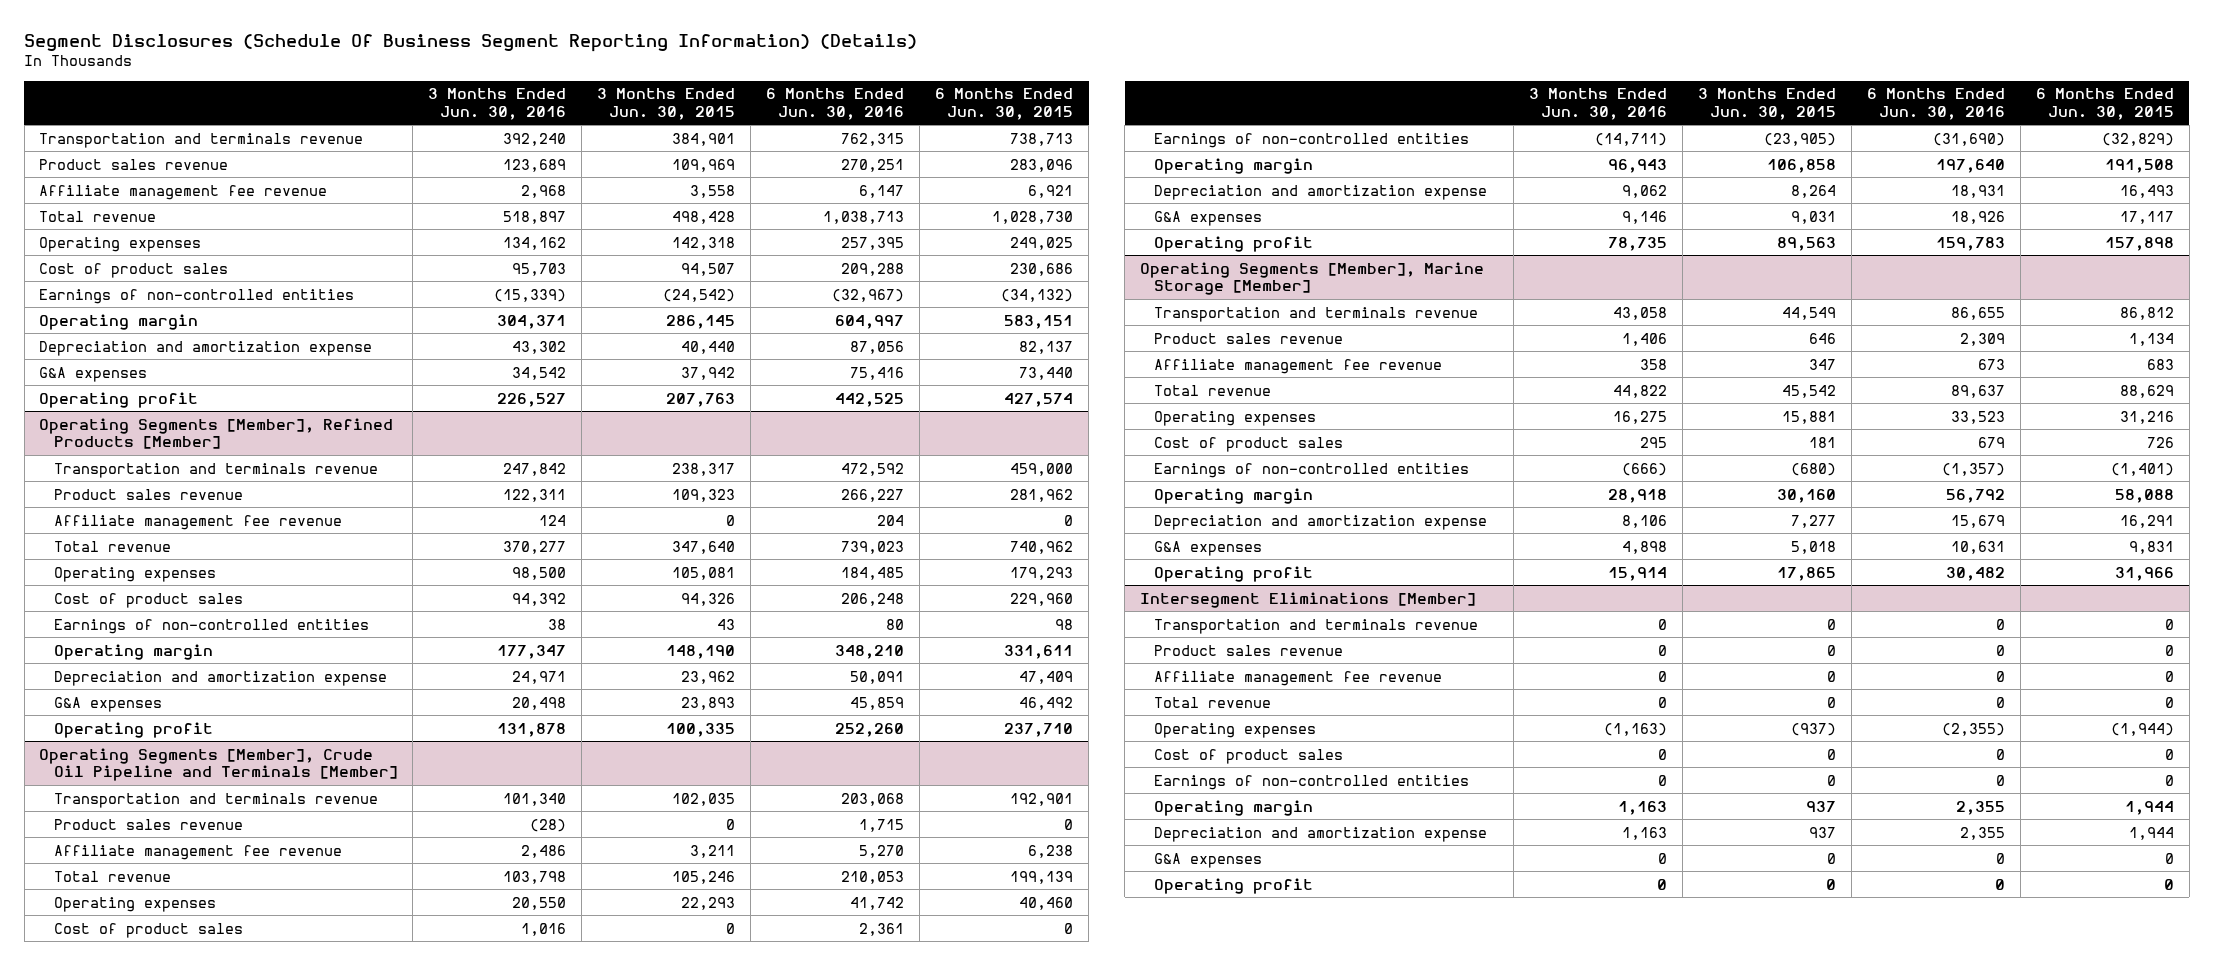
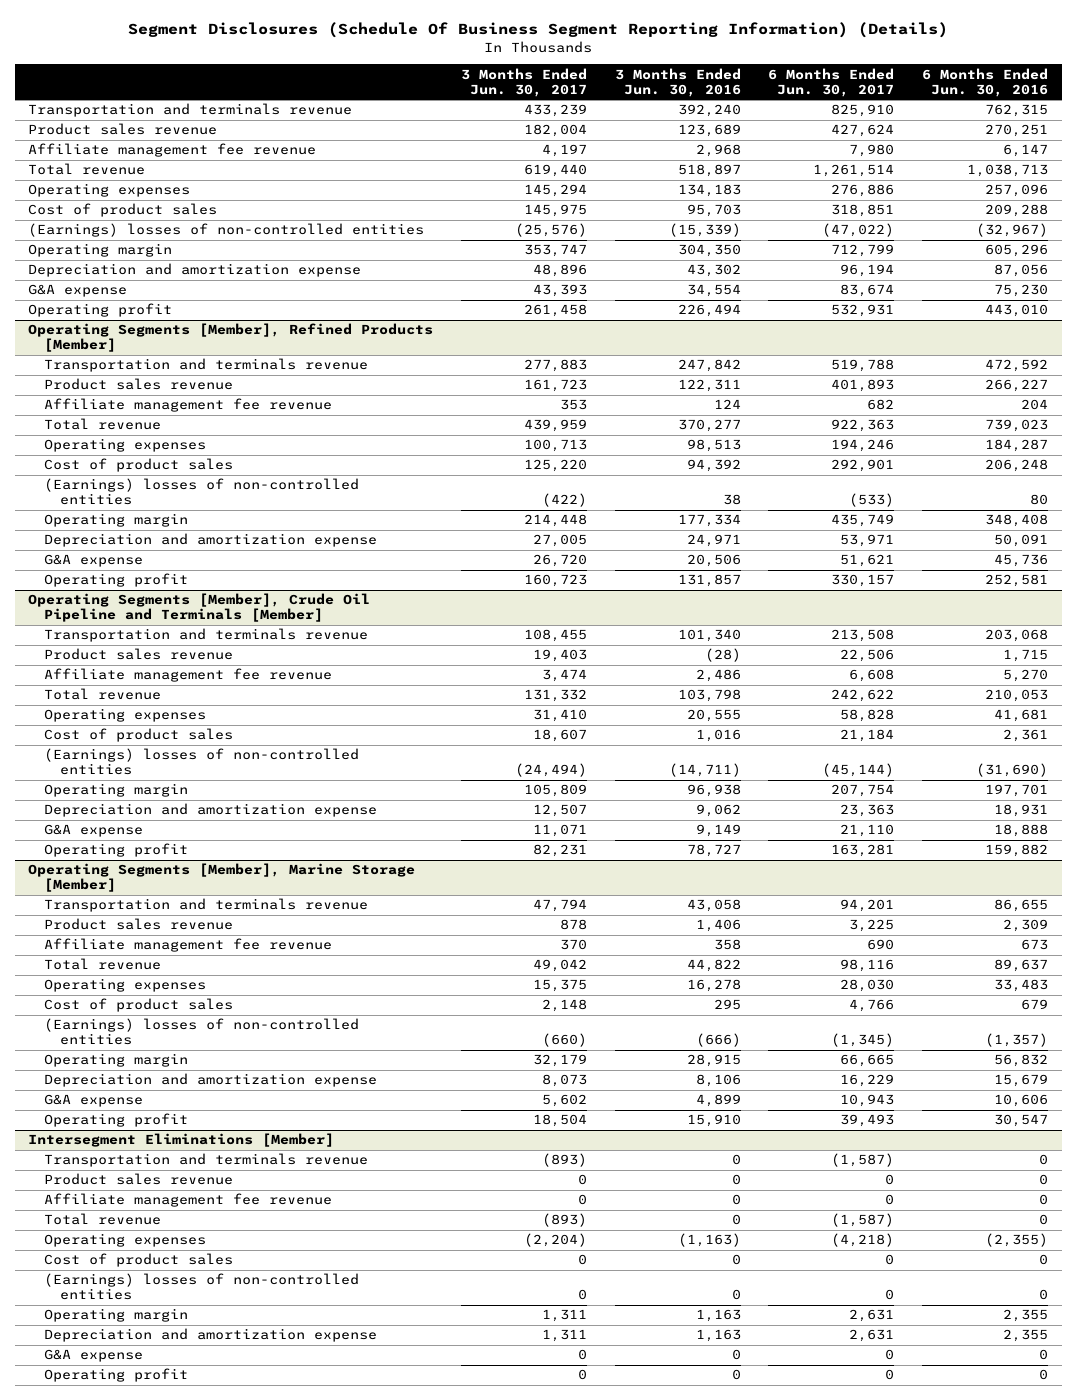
[597,88,736,120] 3 Months Ended Jun. 30, 2015 -> none
[935,88,1074,120] 6 Months Ended Jun. 30, 2015 -> none
none -> [460,67,587,97] 3 Months Ended Jun. 30, 2017
none -> [768,67,895,97] 6 Months Ended Jun. 30, 2017
[503,236,567,250] 134,162 -> [677,184,741,198] 134,183
[841,236,905,250] 257,395 -> [984,184,1048,198] 257,096
[39,288,355,304] Earnings of non-controlled entities -> [28,223,425,238] (Earnings) losses of non-controlled entities
[497,314,567,329] 304,371 -> [677,244,741,258] 304,350
[835,314,905,329] 604,997 -> [984,244,1048,258] 605,296
[39,366,148,382] G&A expenses -> [28,284,128,298] G&A expense
[512,366,567,380] 34,542 -> [686,284,741,298] 34,554
[850,366,905,380] 75,416 -> [993,284,1048,298] 75,230
[497,392,567,407] 226,527 -> [677,304,741,318] 226,494
[835,392,905,407] 442,525 -> [984,304,1048,318] 443,010
[512,566,567,580] 98,500 -> [686,439,741,453] 98,513
[841,566,905,580] 184,485 -> [984,439,1048,453] 184,287
[53,618,369,634] Earnings of non-controlled entities -> [44,478,360,506] (Earnings) losses of non-controlled entities
[497,644,567,659] 177,347 -> [677,514,741,528] 177,334
[835,644,905,659] 348,210 -> [984,514,1048,528] 348,408
[53,696,162,712] G&A expenses -> [44,554,144,568] G&A expense
[512,696,567,710] 20,498 -> [686,554,741,568] 20,506
[850,696,905,710] 45,859 -> [993,554,1048,568] 45,736
[497,722,567,737] 131,878 -> [677,574,741,588] 131,857
[835,722,905,737] 252,260 -> [984,574,1048,588] 252,581
[512,896,567,910] 20,550 -> [686,709,741,723] 20,555
[850,896,905,910] 41,742 -> [993,709,1048,723] 41,681
[1154,132,1470,148] Earnings of non-controlled entities -> [44,748,360,776] (Earnings) losses of non-controlled entities
[1608,158,1668,173] 96,943 -> [686,784,741,798] 96,938
[1935,158,2005,173] 197,640 -> [984,784,1048,798] 197,701
[1154,210,1263,226] G&A expenses -> [44,824,144,838] G&A expense
[1622,210,1668,224] 9,146 -> [695,824,741,838] 9,149
[1950,210,2005,224] 18,926 -> [993,824,1048,838] 18,888
[1608,236,1668,251] 78,735 -> [686,844,741,858] 78,727
[1935,236,2005,251] 159,783 -> [984,844,1048,858] 159,882
[1613,410,1668,424] 16,275 -> [686,979,741,993] 16,278
[1950,410,2005,424] 33,523 -> [993,979,1048,993] 33,483
[1154,462,1470,478] Earnings of non-controlled entities -> [44,1018,360,1046] (Earnings) losses of non-controlled entities
[1608,488,1668,503] 28,918 -> [686,1054,741,1068] 28,915
[1945,488,2005,503] 56,792 -> [993,1054,1048,1068] 56,832
[1154,540,1263,556] G&A expenses -> [44,1094,144,1108] G&A expense
[1622,540,1668,554] 4,898 -> [695,1094,741,1108] 4,899
[1950,540,2005,554] 10,631 -> [993,1094,1048,1108] 10,606
[1608,566,1668,581] 15,914 -> [686,1114,741,1128] 15,910
[1945,566,2005,581] 30,482 -> [993,1114,1048,1128] 30,547
[1154,774,1470,790] Earnings of non-controlled entities -> [44,1273,360,1301] (Earnings) losses of non-controlled entities
[1154,852,1263,868] G&A expenses -> [44,1349,144,1363] G&A expense

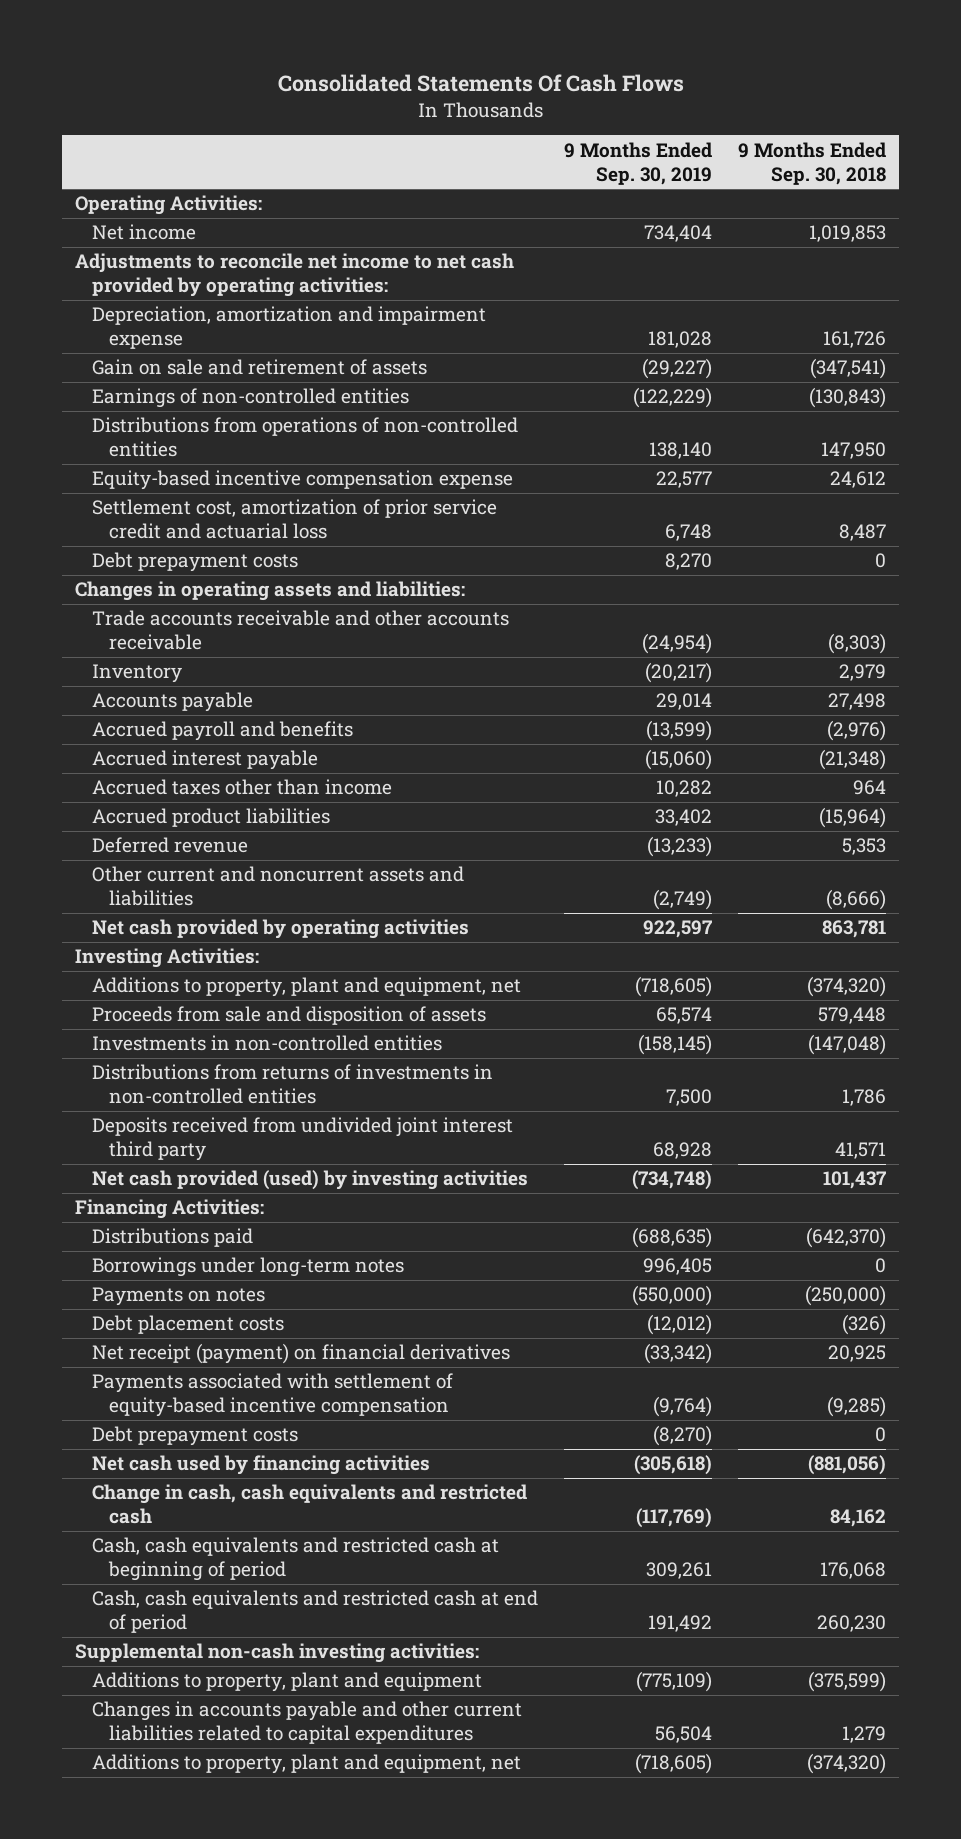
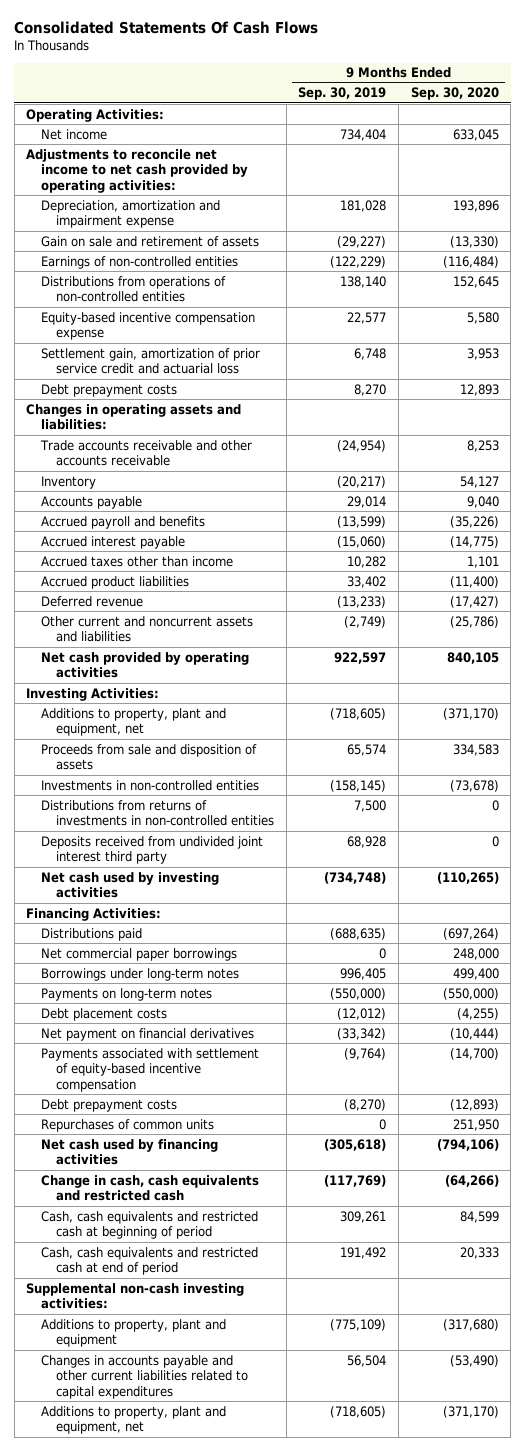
[738,141,887,185] 9 Months Ended Sep. 30, 2018 -> none
none -> [410,87,499,101] Sep. 30, 2020
[91,499,497,540] Settlement cost, amortization of prior service credit and actuarial loss -> [41,347,261,375] Settlement gain, amortization of prior service credit and actuarial loss
[91,1170,528,1191] Net cash provided (used) by investing activities -> [41,871,220,899] Net cash used by investing activities
none -> [41,947,238,961] Net commercial paper borrowings
[91,1287,265,1307] Payments on notes -> [41,987,213,1001] Payments on long-term notes
[91,1343,510,1365] Net receipt (payment) on financial derivatives -> [41,1027,255,1041] Net payment on financial derivatives
none -> [41,1118,215,1132] Repurchases of common units

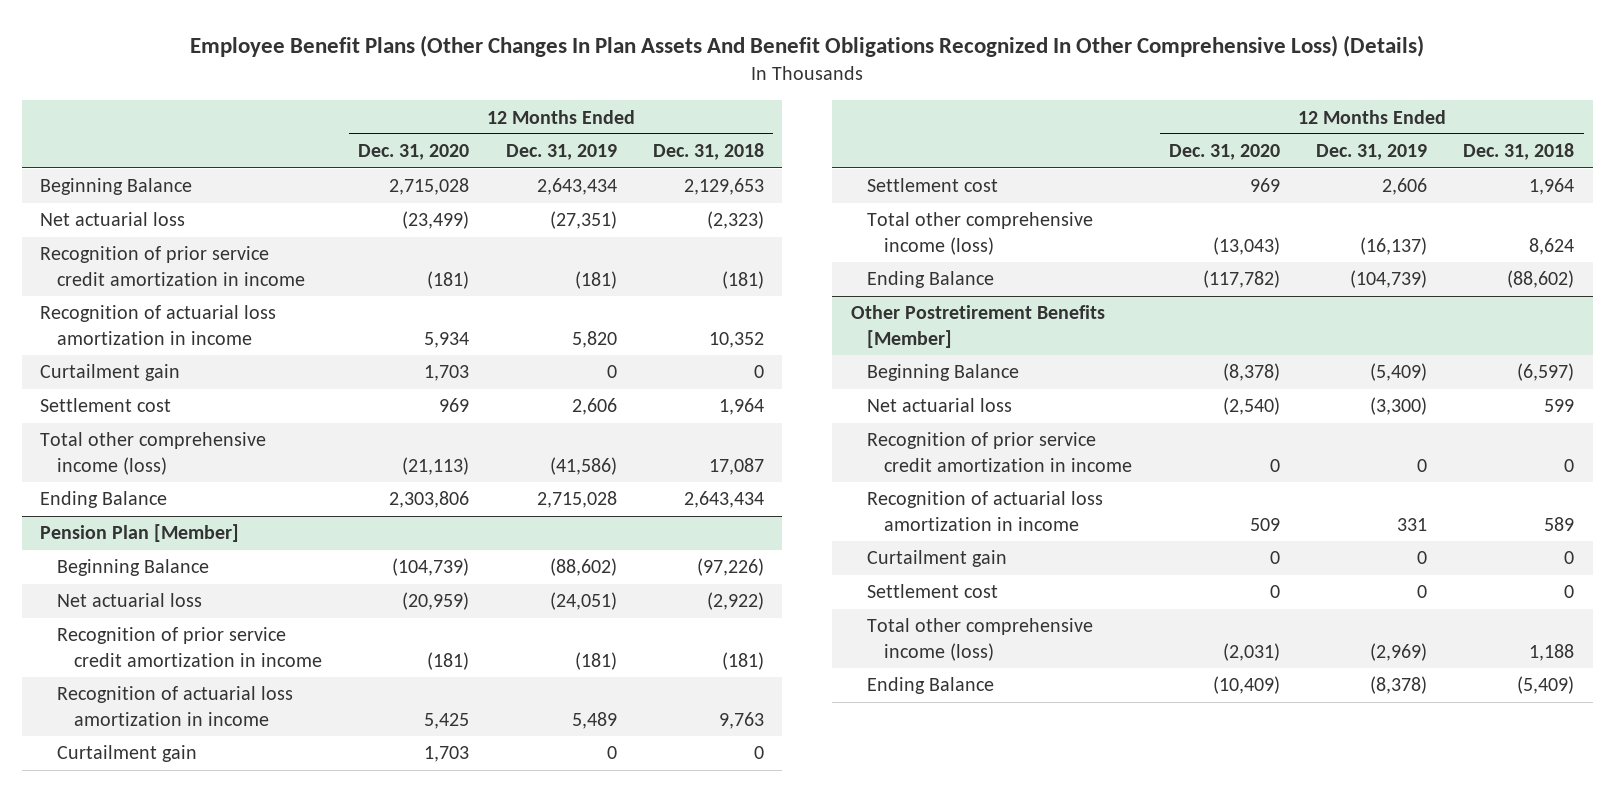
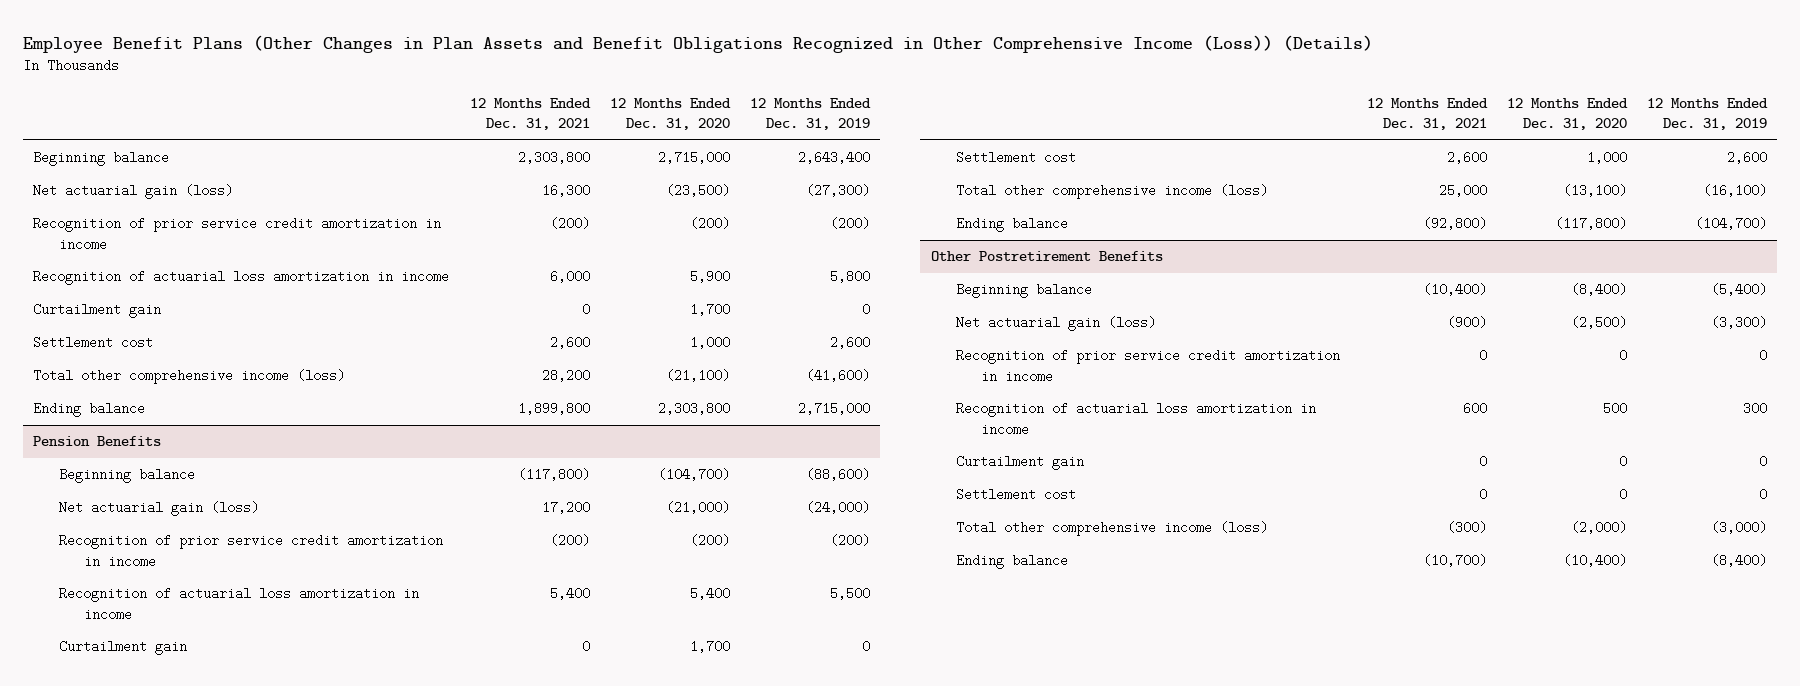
[190,35,1425,58] Employee Benefit Plans (Other Changes In Plan Assets And Benefit Obligations Recognized In Other Comprehensive Loss) (Details) -> [23,34,1374,53] Employee Benefit Plans (Other Changes in Plan Assets and Benefit Obligations Recognized in Other Comprehensive Income (Loss)) (Details)
[653,143,765,161] Dec. 31, 2018 -> none
none -> [469,97,591,131] 12 Months Ended Dec. 31, 2021
[40,178,193,196] Beginning Balance -> [33,151,170,167] Beginning balance
[389,178,470,196] 2,715,028 -> [657,151,730,165] 2,715,000
[536,178,617,196] 2,643,434 -> [797,151,870,165] 2,643,400
[40,212,186,227] Net actuarial loss -> [33,184,234,200] Net actuarial gain (loss)
[402,211,470,230] (23,499) -> [665,184,730,198] (23,500)
[549,211,617,230] (27,351) -> [805,184,870,198] (27,300)
[427,271,470,290] (181) -> [689,217,730,231] (200)
[574,271,617,290] (181) -> [829,217,870,231] (200)
[424,332,470,349] 5,934 -> [689,270,730,284] 5,900
[571,331,617,349] 5,820 -> [829,270,870,284] 5,800
[424,365,470,382] 1,703 -> [689,303,730,317] 1,700
[439,398,470,413] 969 -> [689,336,730,350] 1,000
[571,398,617,416] 2,606 -> [829,336,870,350] 2,600
[402,457,470,476] (21,113) -> [665,369,730,383] (21,100)
[549,457,617,476] (41,586) -> [805,369,870,383] (41,600)
[40,491,168,509] Ending Balance -> [33,402,146,418] Ending balance
[389,491,470,509] 2,303,806 -> [657,402,730,416] 2,303,800
[536,491,617,509] 2,715,028 -> [797,402,870,416] 2,715,000
[40,524,240,543] Pension Plan [Member] -> [33,436,162,447] Pension Benefits
[57,559,210,577] Beginning Balance -> [58,468,195,484] Beginning balance
[392,558,470,577] (104,739) -> [657,468,730,482] (104,700)
[549,558,617,577] (88,602) -> [805,468,870,482] (88,600)
[57,593,203,608] Net actuarial loss -> [58,501,259,517] Net actuarial gain (loss)
[402,592,470,611] (20,959) -> [665,501,730,515] (21,000)
[549,592,617,611] (24,051) -> [805,501,870,515] (24,000)
[427,652,470,671] (181) -> [689,534,730,548] (200)
[574,652,617,671] (181) -> [829,534,870,548] (200)
[424,713,470,730] 5,425 -> [689,587,730,601] 5,400
[571,712,617,730] 5,489 -> [829,587,870,601] 5,500
[424,746,470,763] 1,703 -> [689,640,730,654] 1,700
[1249,178,1280,193] 969 -> [1586,151,1627,165] 1,000
[1382,178,1428,196] 2,606 -> [1727,151,1768,165] 2,600
[1212,237,1280,256] (13,043) -> [1562,184,1627,198] (13,100)
[1360,237,1428,256] (16,137) -> [1703,184,1768,198] (16,100)
[867,271,995,289] Ending Balance -> [955,217,1068,233] Ending balance
[1202,270,1280,289] (117,782) -> [1554,217,1627,231] (117,800)
[1350,270,1428,289] (104,739) -> [1695,217,1768,231] (104,700)
[850,305,1105,349] Other Postretirement Benefits [Member] -> [930,251,1163,262] Other Postretirement Benefits
[867,364,1020,382] Beginning Balance -> [955,283,1092,299] Beginning balance
[1222,363,1280,382] (8,378) -> [1570,283,1627,297] (8,400)
[1370,363,1428,382] (5,409) -> [1711,283,1768,297] (5,400)
[867,398,1013,413] Net actuarial loss -> [955,316,1156,332] Net actuarial gain (loss)
[1222,397,1280,416] (2,540) -> [1570,316,1627,330] (2,500)
[1249,518,1280,532] 509 -> [1602,402,1627,416] 500
[1397,518,1428,532] 331 -> [1743,402,1768,416] 300
[1222,643,1280,662] (2,031) -> [1570,521,1627,535] (2,000)
[1370,643,1428,662] (2,969) -> [1711,521,1768,535] (3,000)
[867,677,995,695] Ending Balance -> [955,554,1068,570] Ending balance
[1212,676,1280,695] (10,409) -> [1562,554,1627,568] (10,400)
[1370,676,1428,695] (8,378) -> [1711,554,1768,568] (8,400)

